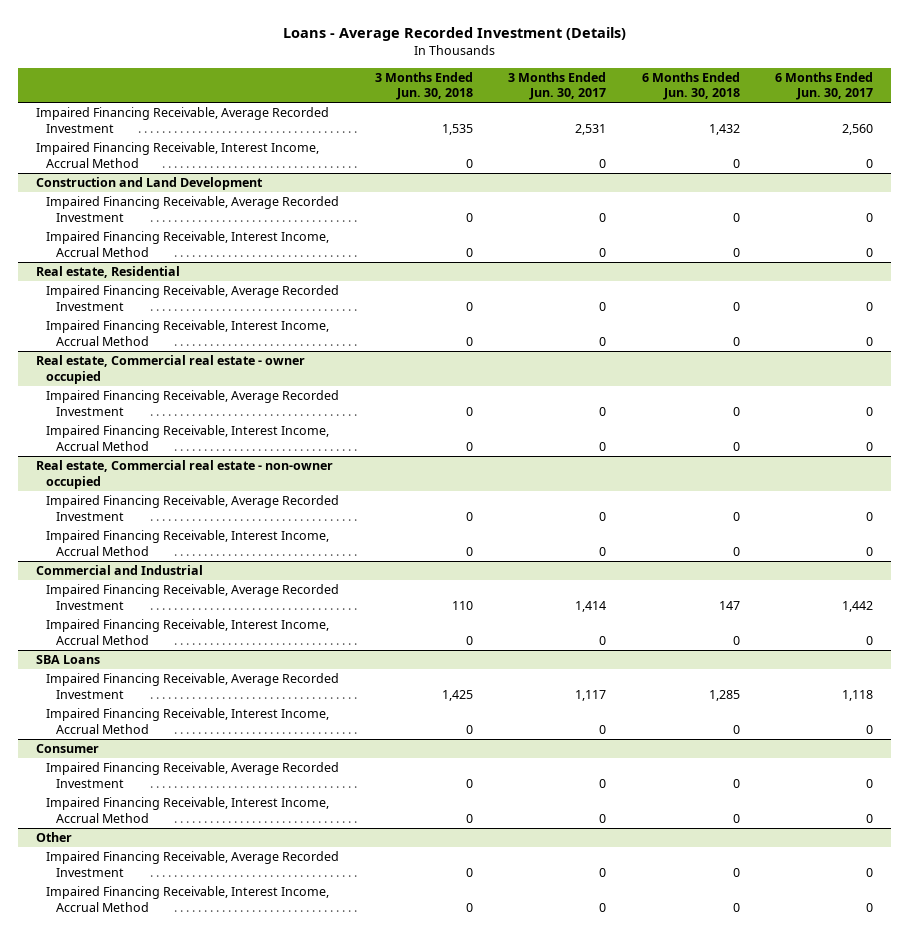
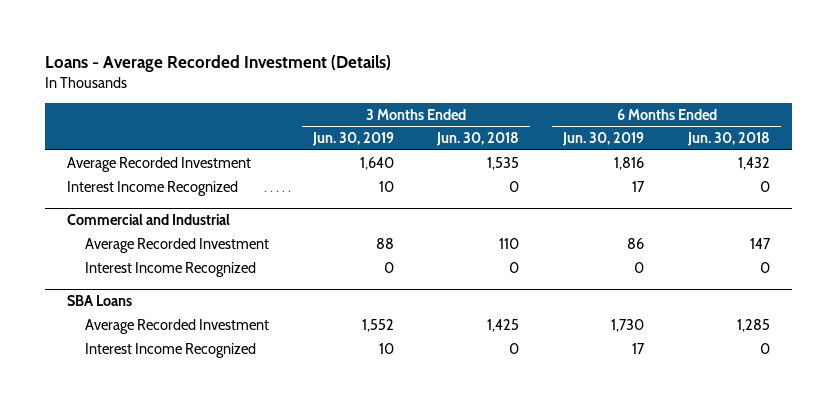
[508,71,607,101] 3 Months Ended Jun. 30, 2017 -> none
[775,71,874,101] 6 Months Ended Jun. 30, 2017 -> none
none -> [311,132,394,147] Jun. 30, 2019
none -> [562,132,645,147] Jun. 30, 2019
[35,177,263,191] Construction and Land Development -> none
[46,196,340,222] Impaired Financing Receivable, Average Recorded Investment -> none
[46,231,330,257] Impaired Financing Receivable, Interest Income, Accrual Method -> none
[35,266,180,279] Real estate, Residential -> none
[46,285,340,311] Impaired Financing Receivable, Average Recorded Investment -> none
[46,320,330,346] Impaired Financing Receivable, Interest Income, Accrual Method -> none
[35,355,305,384] Real estate, Commercial real estate - owner occupied -> none
[46,390,340,416] Impaired Financing Receivable, Average Recorded Investment -> none
[46,425,330,451] Impaired Financing Receivable, Interest Income, Accrual Method -> none
[35,460,333,489] Real estate, Commercial real estate - non-owner occupied -> none
[46,495,340,521] Impaired Financing Receivable, Average Recorded Investment -> none
[46,530,330,556] Impaired Financing Receivable, Interest Income, Accrual Method -> none
[35,107,329,133] Impaired Financing Receivable, Average Recorded Investment -> [67,157,252,173] Average Recorded Investment
[35,142,319,168] Impaired Financing Receivable, Interest Income, Accrual Method -> [67,181,239,197] Interest Income Recognized
[46,584,340,610] Impaired Financing Receivable, Average Recorded Investment -> [84,238,269,254] Average Recorded Investment
[46,619,330,645] Impaired Financing Receivable, Interest Income, Accrual Method -> [84,262,256,278] Interest Income Recognized
[35,744,99,754] Consumer -> none
[46,762,340,788] Impaired Financing Receivable, Average Recorded Investment -> none
[46,797,330,823] Impaired Financing Receivable, Interest Income, Accrual Method -> none
[35,832,72,843] Other -> none
[46,851,340,877] Impaired Financing Receivable, Average Recorded Investment -> none
[46,886,330,912] Impaired Financing Receivable, Interest Income, Accrual Method -> none
[46,673,340,699] Impaired Financing Receivable, Average Recorded Investment -> [84,319,269,335] Average Recorded Investment
[46,708,330,734] Impaired Financing Receivable, Interest Income, Accrual Method -> [84,343,256,359] Interest Income Recognized

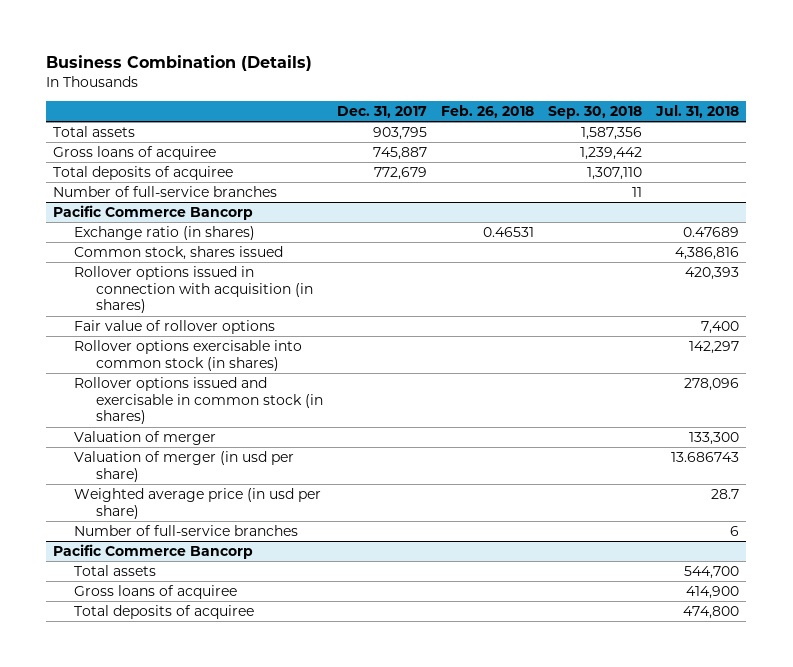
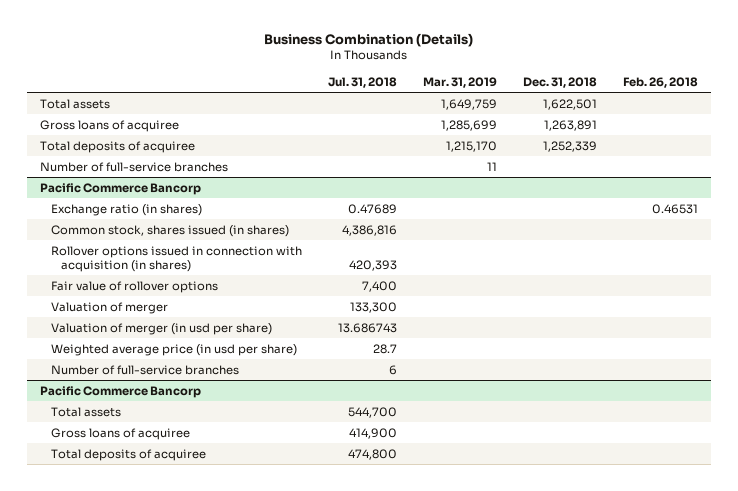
[336,106,427,119] Dec. 31, 2017 -> none
[547,106,642,120] Sep. 30, 2018 -> none
none -> [422,76,497,88] Mar. 31, 2019
none -> [523,76,598,88] Dec. 31, 2018
[74,246,284,261] Common stock, shares issued -> [50,224,289,237] Common stock, shares issued (in shares)
[74,340,303,371] Rollover options exercisable into common stock (in shares) -> none
[74,377,323,425] Rollover options issued and exercisable in common stock (in shares) -> none

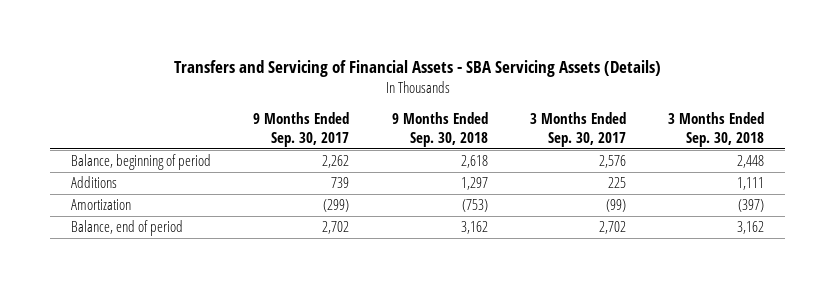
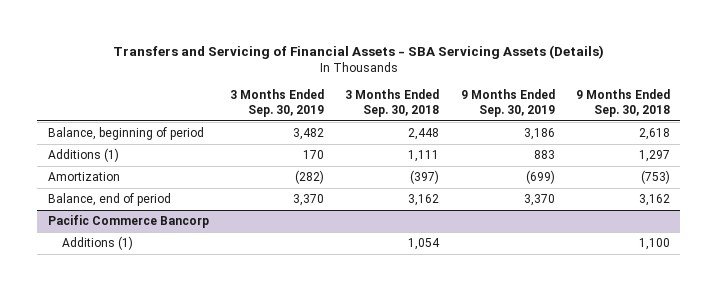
[253,112,350,147] 9 Months Ended Sep. 30, 2017 -> none
[529,112,626,147] 3 Months Ended Sep. 30, 2017 -> none
none -> [230,89,325,117] 3 Months Ended Sep. 30, 2019
none -> [460,89,555,117] 9 Months Ended Sep. 30, 2019
[71,176,118,189] Additions -> [47,148,119,163] Additions (1)
none -> [47,215,209,229] Pacific Commerce Bancorp
none -> [61,236,133,251] Additions (1)

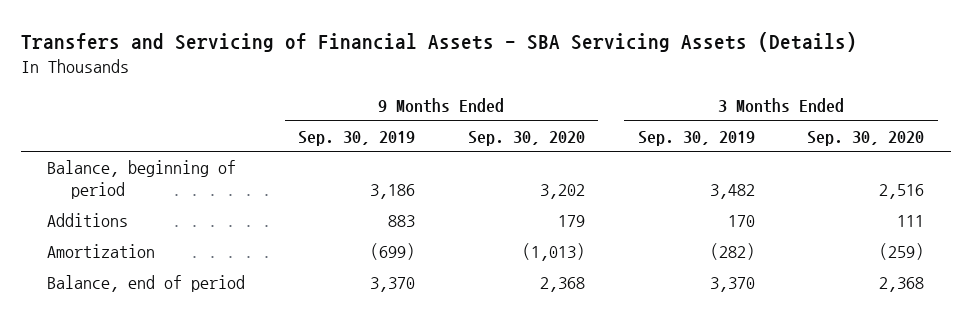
[345,89,440,117] 3 Months Ended Sep. 30, 2018 -> none
[575,89,670,117] 9 Months Ended Sep. 30, 2018 -> none
none -> [467,130,585,146] Sep. 30, 2020
none -> [807,130,925,146] Sep. 30, 2020
[47,148,119,163] Additions (1) -> [46,213,128,228] Additions
[47,215,209,229] Pacific Commerce Bancorp -> none
[61,236,133,251] Additions (1) -> none

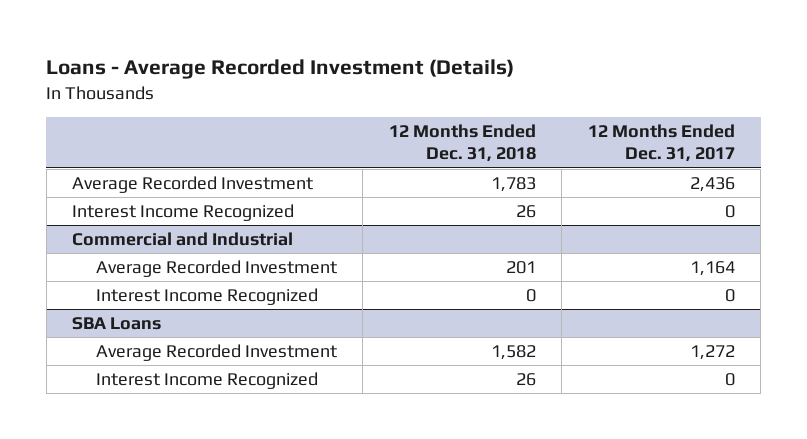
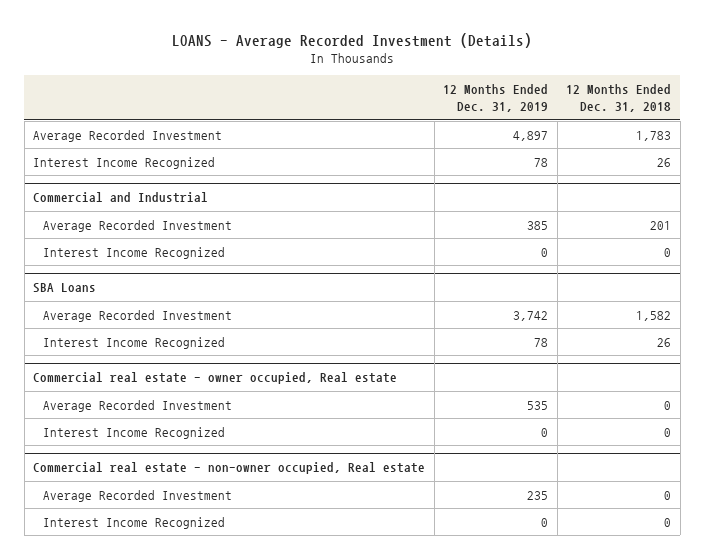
[46,59,515,80] Loans - Average Recorded Investment (Details) -> [172,32,533,48] LOANS - Average Recorded Investment (Details)
[587,123,735,163] 12 Months Ended Dec. 31, 2017 -> none
none -> [443,84,549,113] 12 Months Ended Dec. 31, 2019
none -> [33,372,398,385] Commercial real estate - owner occupied, Real estate
none -> [43,399,233,412] Average Recorded Investment
none -> [43,426,226,439] Interest Income Recognized
none -> [33,462,426,475] Commercial real estate - non-owner occupied, Real estate
none -> [43,489,233,502] Average Recorded Investment
none -> [43,516,226,529] Interest Income Recognized

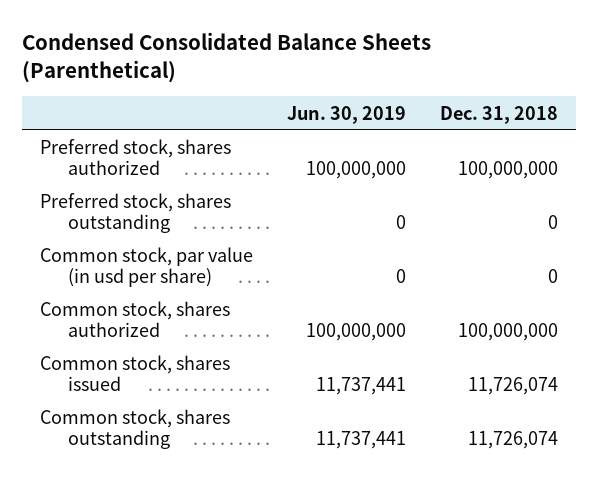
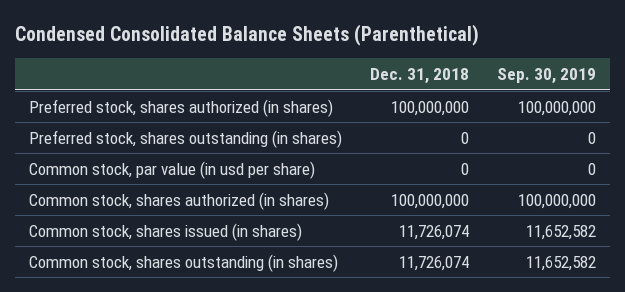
[286,105,406,124] Jun. 30, 2019 -> none
none -> [497,68,597,85] Sep. 30, 2019
[39,139,231,175] Preferred stock, shares authorized -> [28,98,333,117] Preferred stock, shares authorized (in shares)
[39,193,231,233] Preferred stock, shares outstanding -> [28,129,342,148] Preferred stock, shares outstanding (in shares)
[39,301,230,337] Common stock, shares authorized -> [28,191,329,210] Common stock, shares authorized (in shares)
[39,355,230,391] Common stock, shares issued -> [28,222,302,241] Common stock, shares issued (in shares)
[39,409,230,449] Common stock, shares outstanding -> [28,253,338,272] Common stock, shares outstanding (in shares)

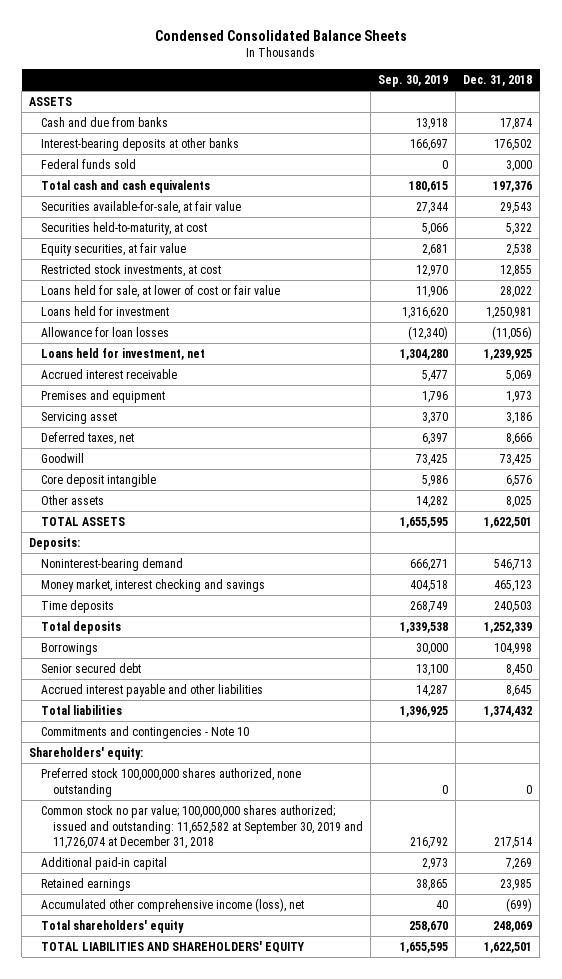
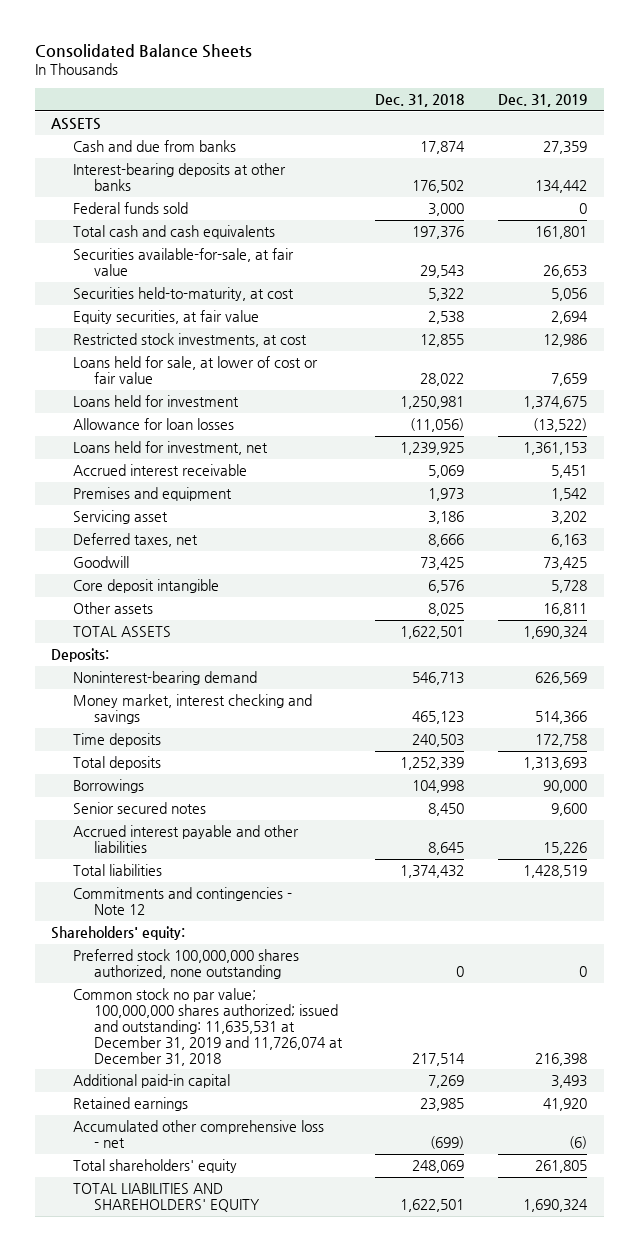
[154,29,407,41] Condensed Consolidated Balance Sheets -> [34,43,252,58] Consolidated Balance Sheets
[378,75,449,88] Sep. 30, 2019 -> none
none -> [497,94,587,108] Dec. 31, 2019
[41,662,142,673] Senior secured debt -> [72,802,206,815] Senior secured notes
[41,725,250,739] Commitments and contingencies - Note 10 -> [72,887,292,916] Commitments and contingencies - Note 12
[41,804,364,850] Common stock no par value; 100,000,000 shares authorized; issued and outstanding: 11,652,582 at September 30, 2019 and 11,726,074 at December 31, 2018 -> [72,988,343,1066] Common stock no par value; 100,000,000 shares authorized; issued and outstanding: 11,635,531 at December 31, 2019 and 11,726,074 at December 31, 2018
[41,897,305,912] Accumulated other comprehensive income (loss), net -> [72,1120,324,1149] Accumulated other comprehensive loss - net

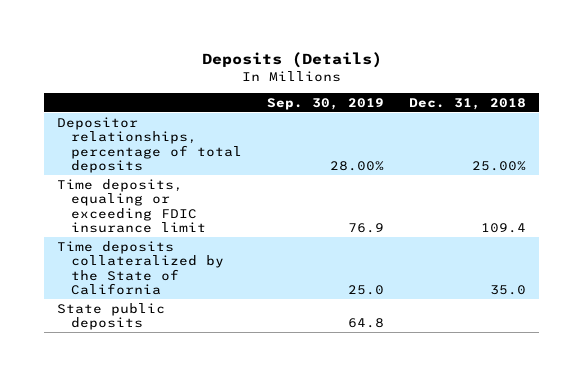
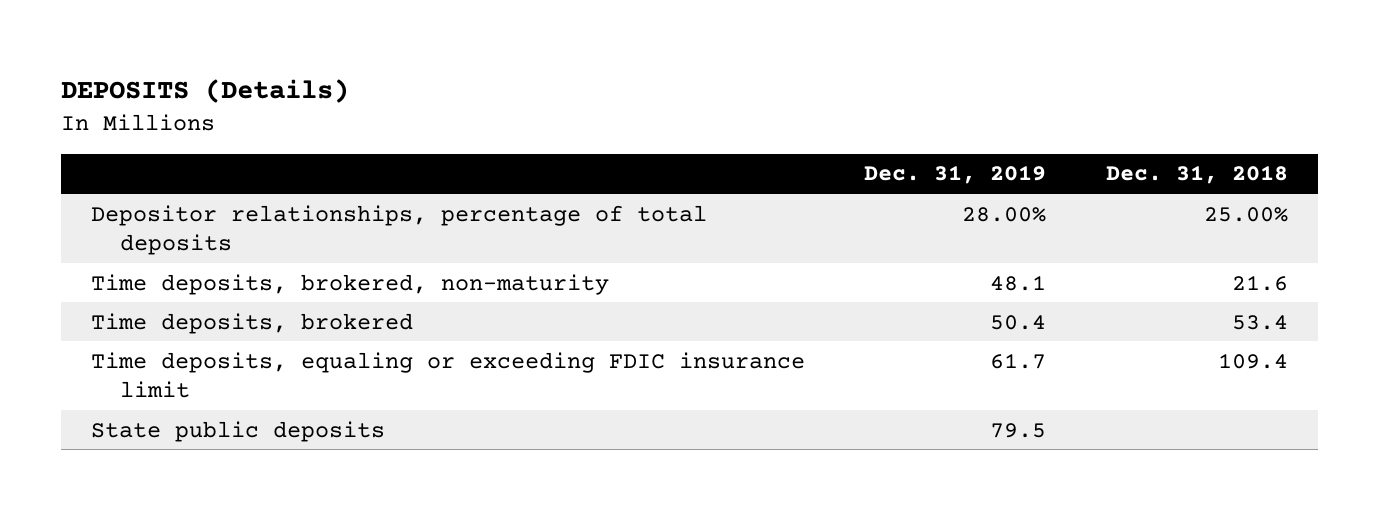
[201,51,382,68] Deposits (Details) -> [61,78,350,103] DEPOSITS (Details)
[267,97,385,110] Sep. 30, 2019 -> none
none -> [864,165,1047,185] Dec. 31, 2019
none -> [90,273,609,295] Time deposits, brokered, non-maturity
none -> [90,312,413,334] Time deposits, brokered
[56,240,224,296] Time deposits collateralized by the State of California -> none

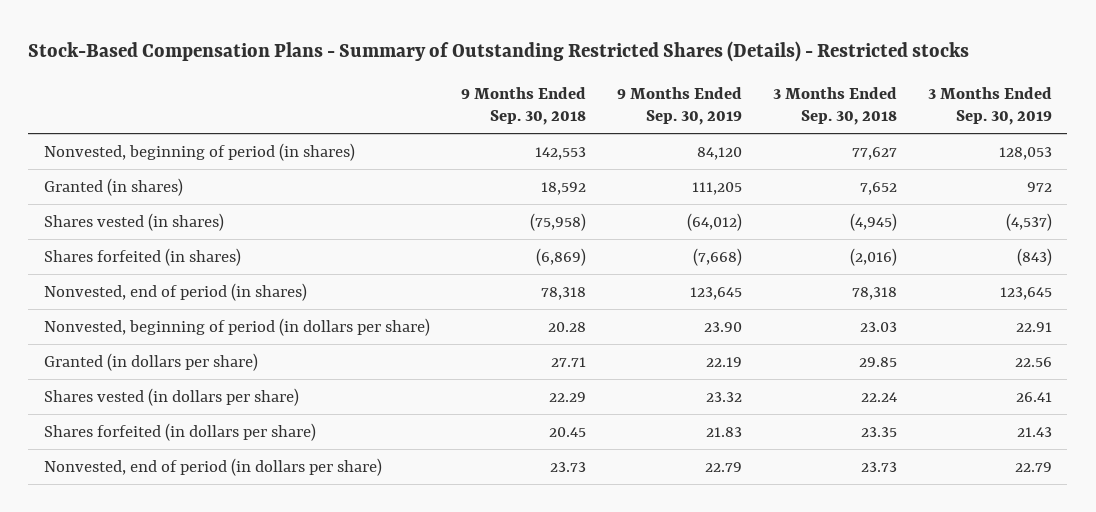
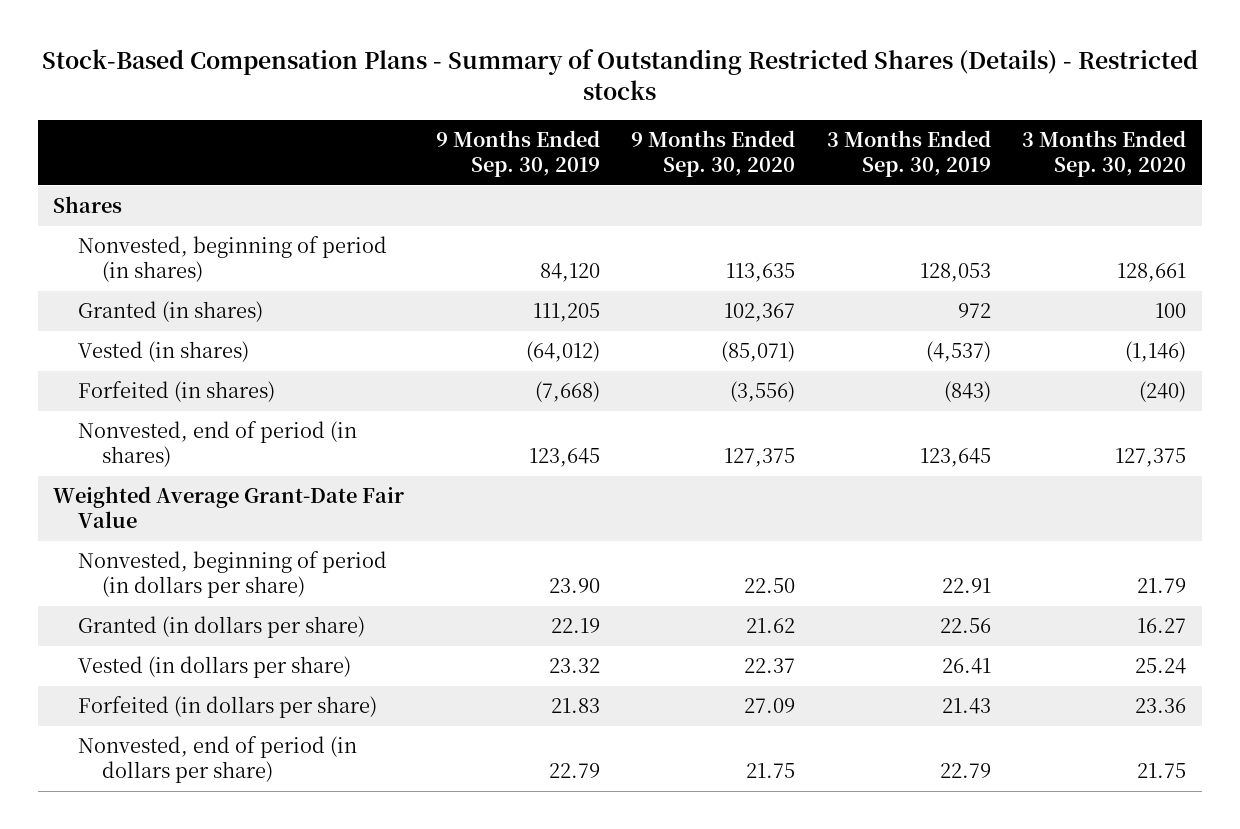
[460,87,586,126] 9 Months Ended Sep. 30, 2018 -> none
[772,87,897,126] 3 Months Ended Sep. 30, 2018 -> none
none -> [631,130,796,177] 9 Months Ended Sep. 30, 2020
none -> [1022,130,1187,177] 3 Months Ended Sep. 30, 2020
none -> [53,196,123,214] Shares
[43,212,224,231] Shares vested (in shares) -> [77,341,249,363] Vested (in shares)
[43,247,241,266] Shares forfeited (in shares) -> [77,381,275,403] Forfeited (in shares)
none -> [53,486,405,529] Weighted Average Grant-Date Fair Value
[43,387,299,406] Shares vested (in dollars per share) -> [77,656,351,679] Vested (in dollars per share)
[43,422,316,441] Shares forfeited (in dollars per share) -> [77,696,377,719] Forfeited (in dollars per share)

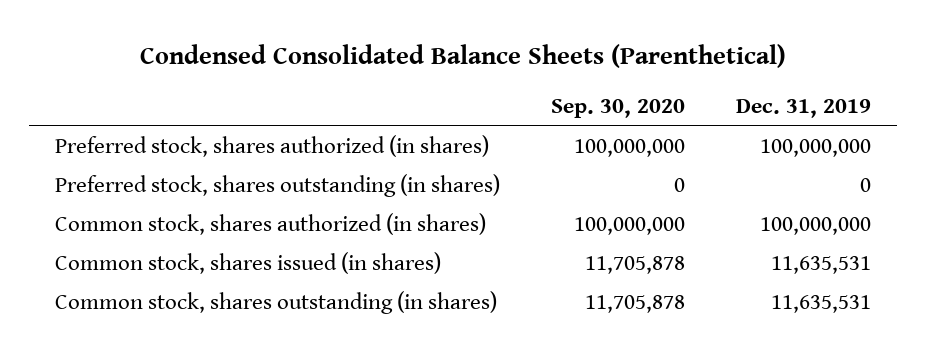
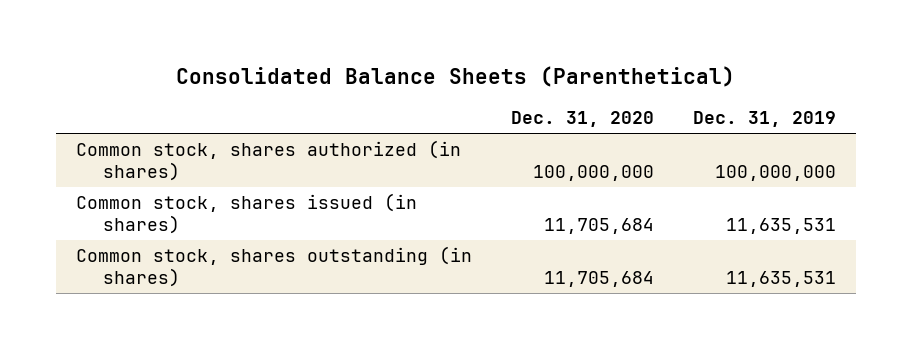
[139,44,786,69] Condensed Consolidated Balance Sheets (Parenthetical) -> [175,65,735,87] Consolidated Balance Sheets (Parenthetical)
[550,99,685,119] Sep. 30, 2020 -> none
none -> [510,111,654,128] Dec. 31, 2020
[54,135,489,158] Preferred stock, shares authorized (in shares) -> none
[54,174,500,198] Preferred stock, shares outstanding (in shares) -> none

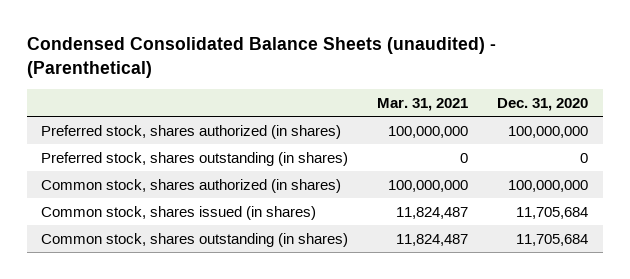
[175,65,735,87] Consolidated Balance Sheets (Parenthetical) -> [26,37,496,78] Condensed Consolidated Balance Sheets (unaudited) - (Parenthetical)
[693,111,837,128] Dec. 31, 2019 -> none
none -> [377,97,469,111] Mar. 31, 2021
none -> [41,124,342,139] Preferred stock, shares authorized (in shares)
none -> [41,151,349,166] Preferred stock, shares outstanding (in shares)

